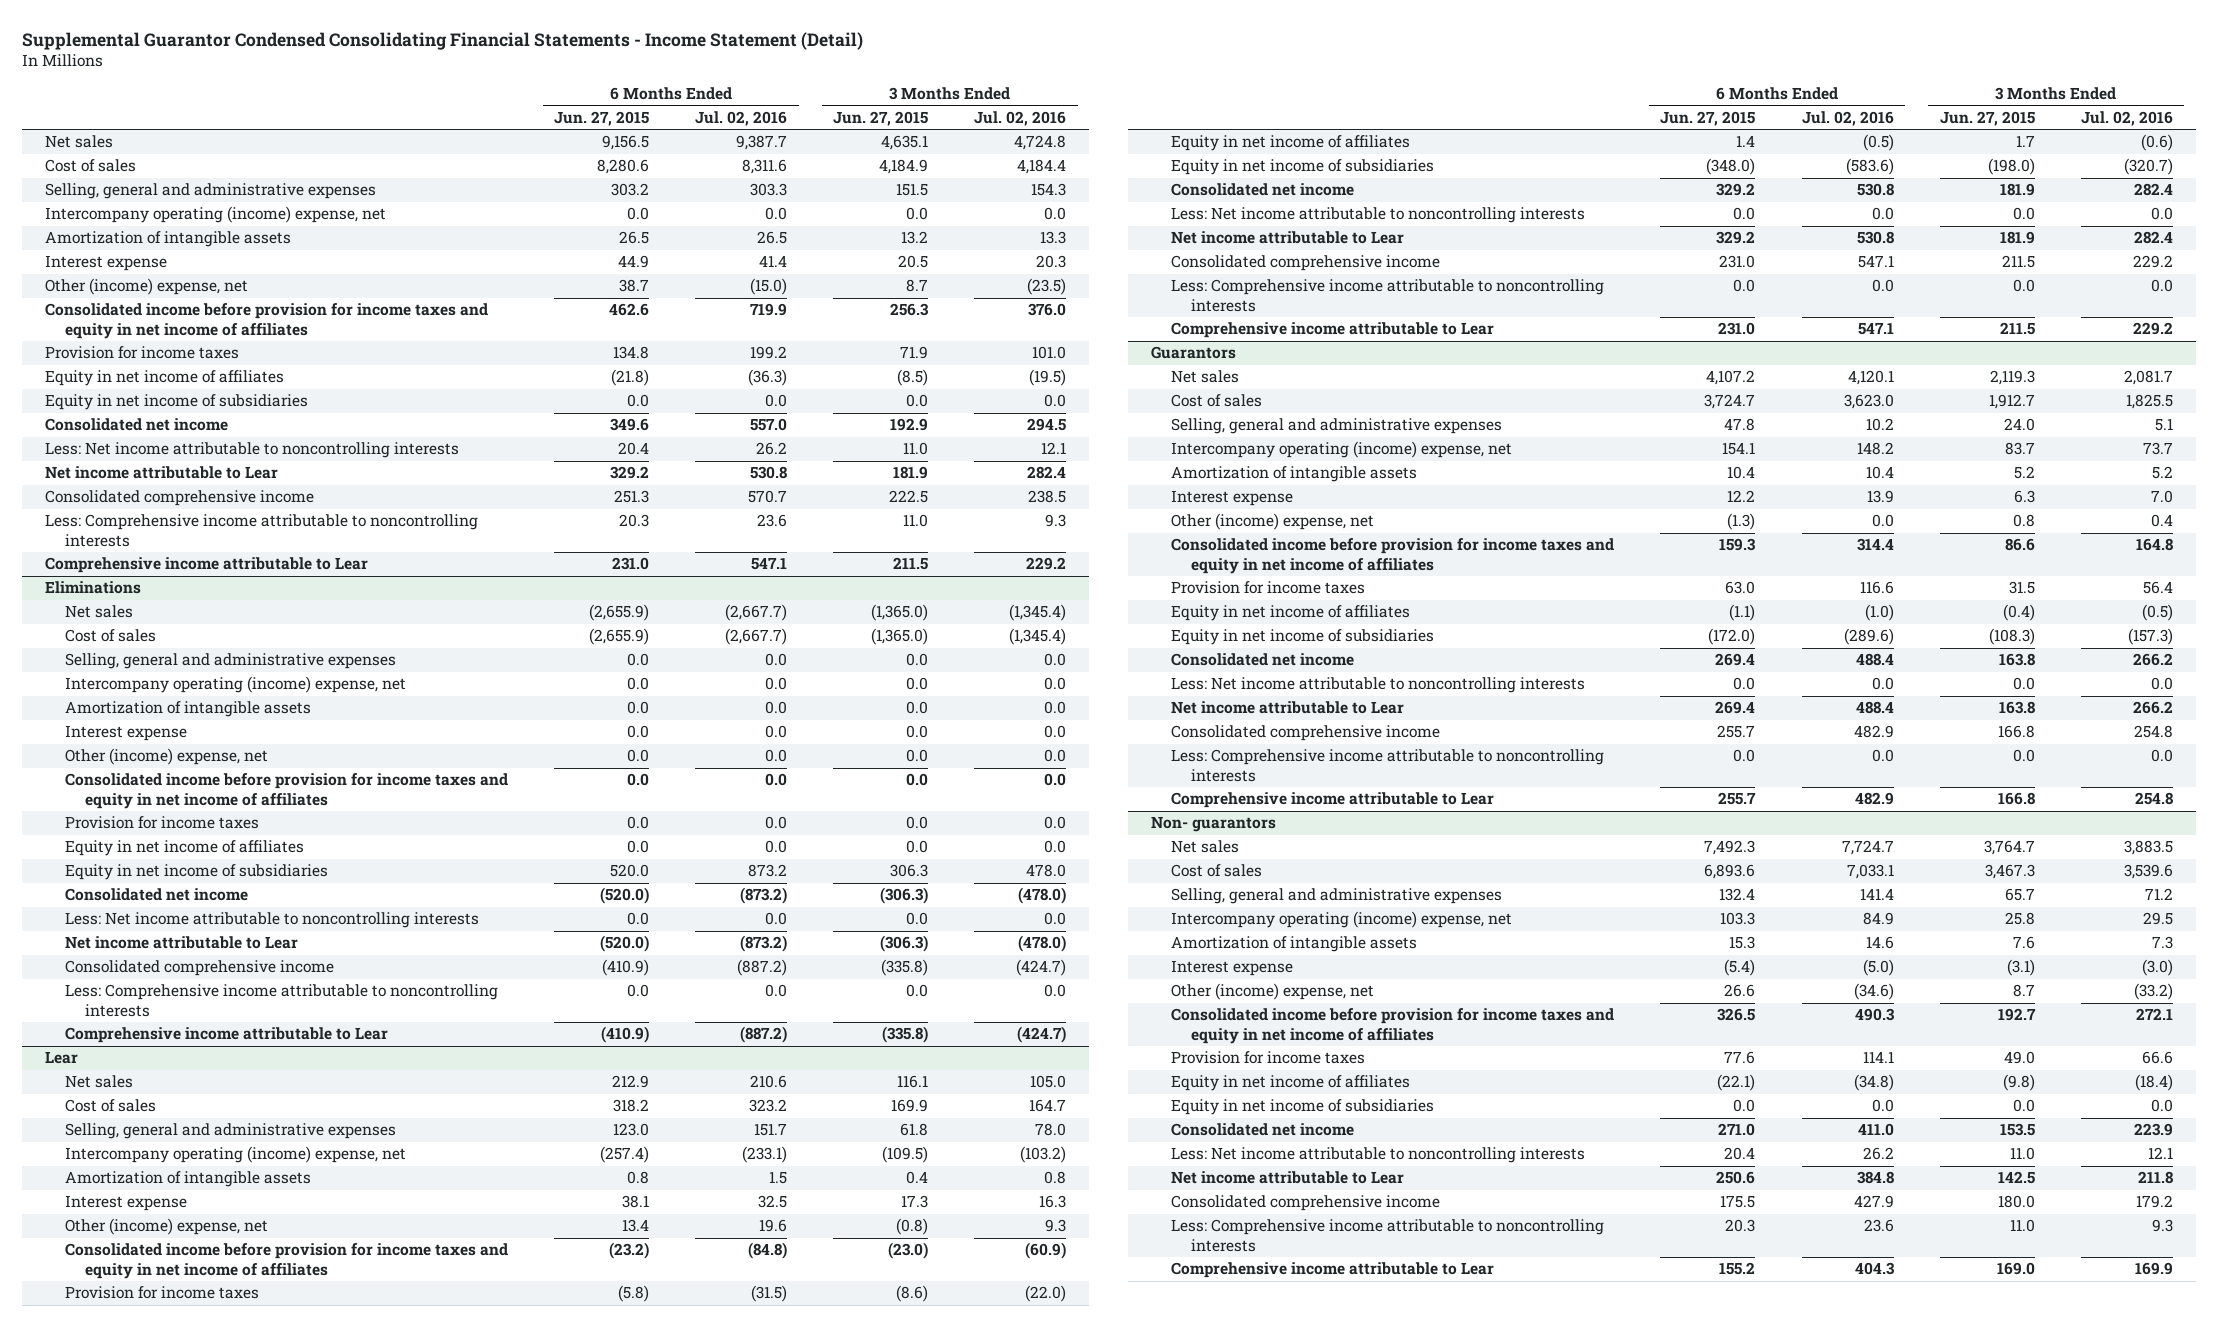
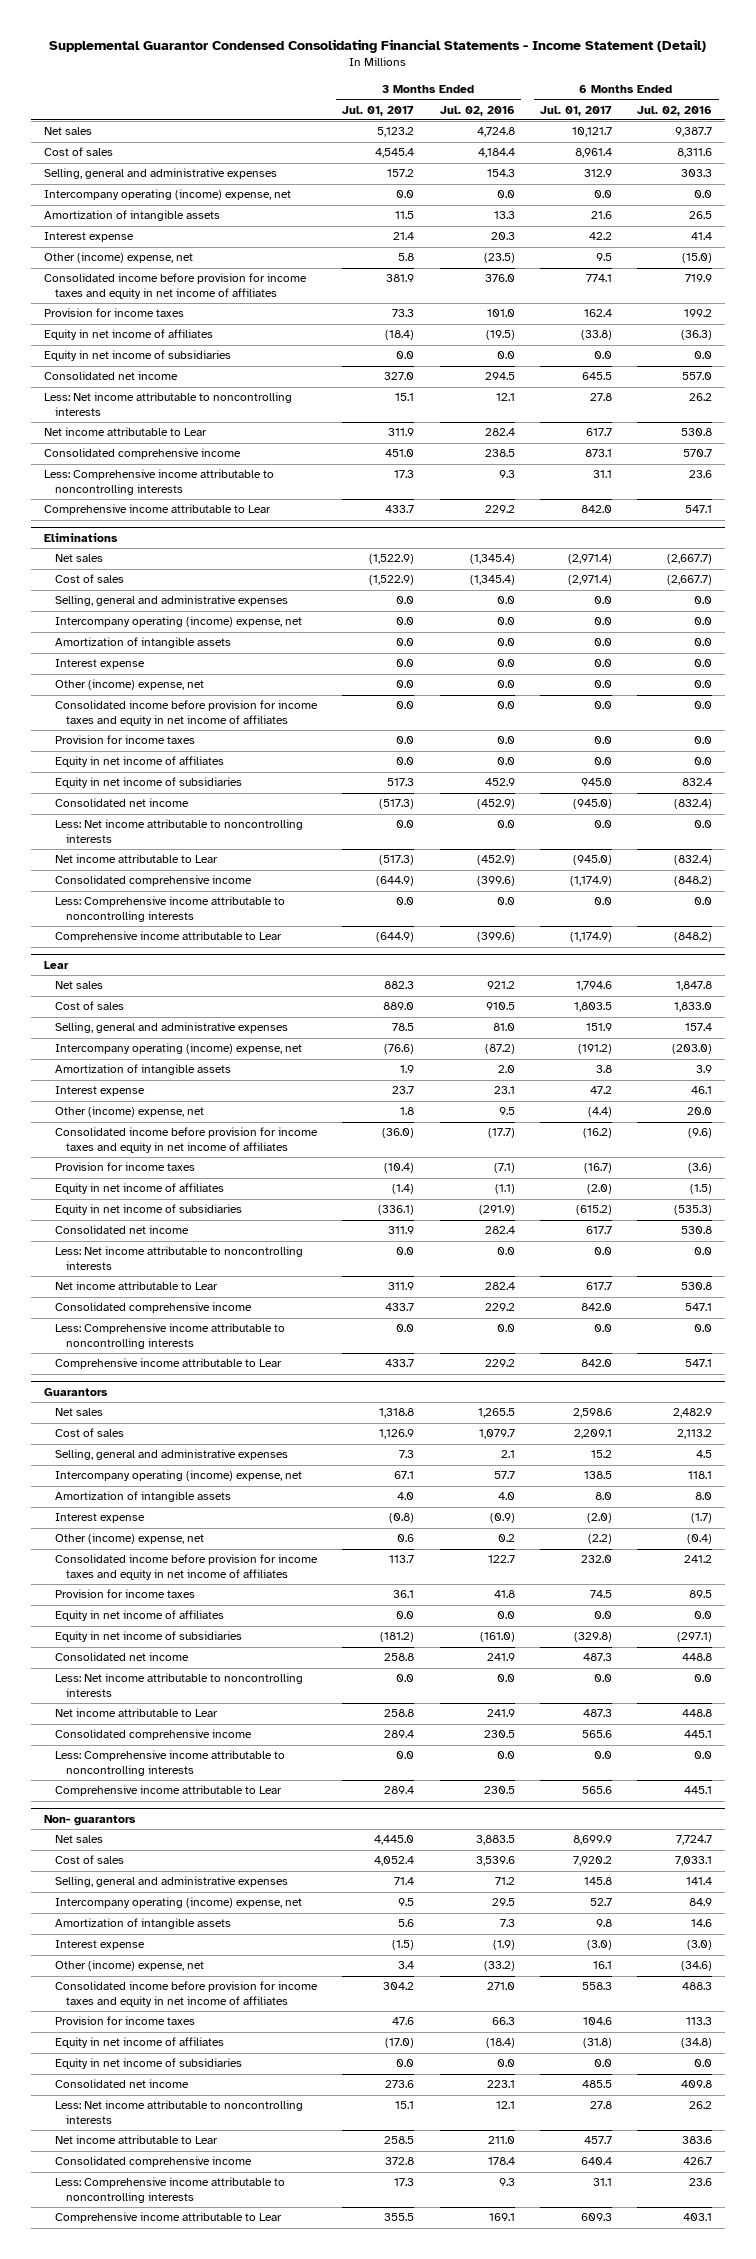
[554,110,650,126] Jun. 27, 2015 -> none
[833,110,929,126] Jun. 27, 2015 -> none
none -> [342,105,415,116] Jul. 01, 2017
none -> [540,105,613,116] Jul. 01, 2017
[748,864,788,878] 873.2 -> [682,778,713,787] 832.4
[1026,864,1067,878] 478.0 -> [484,778,515,787] 452.9
[740,887,788,905] (873.2) -> [674,799,713,810] (832.4)
[1018,887,1067,905] (478.0) -> [476,799,515,810] (452.9)
[740,935,788,953] (873.2) -> [674,855,713,866] (832.4)
[1018,935,1067,953] (478.0) -> [476,855,515,866] (452.9)
[737,959,788,977] (887.2) -> [674,876,713,887] (848.2)
[1016,959,1067,977] (424.7) -> [476,876,515,887] (399.6)
[740,1026,788,1044] (887.2) -> [674,932,713,943] (848.2)
[1017,1026,1067,1044] (424.7) -> [476,932,515,943] (399.6)
[750,1075,788,1089] 210.6 -> [676,981,713,992] 1,847.8
[1030,1075,1067,1089] 105.0 -> [486,981,515,990] 921.2
[749,1099,788,1113] 323.2 -> [674,1002,713,1013] 1,833.0
[1029,1099,1067,1113] 164.7 -> [485,1002,515,1011] 910.5
[754,1123,788,1137] 151.7 -> [685,1023,713,1032] 157.4
[1035,1123,1067,1137] 78.0 -> [492,1023,515,1032] 81.0
[742,1146,788,1164] (233.1) -> [672,1044,713,1055] (203.0)
[1020,1146,1067,1164] (103.2) -> [484,1044,515,1055] (87.2)
[769,1171,788,1185] 1.5 -> [696,1065,713,1074] 3.9
[1044,1171,1067,1185] 0.8 -> [497,1065,515,1074] 2.0
[758,1195,788,1209] 32.5 -> [691,1086,713,1095] 46.1
[1039,1195,1067,1209] 16.3 -> [493,1086,515,1095] 23.1
[759,1219,788,1233] 19.6 -> [687,1107,713,1116] 20.0
[1045,1219,1067,1233] 9.3 -> [498,1107,515,1116] 9.5
[748,1242,788,1260] (84.8) -> [688,1128,713,1139] (9.6)
[1025,1242,1067,1260] (60.9) -> [487,1128,515,1139] (17.7)
[751,1285,788,1303] (31.5) -> [688,1163,713,1174] (3.6)
[1025,1285,1067,1303] (22.0) -> [493,1163,515,1174] (7.1)
[1862,134,1894,152] (0.5) -> [690,1184,713,1195] (1.5)
[2140,134,2173,152] (0.6) -> [494,1184,515,1195] (1.1)
[1845,158,1894,176] (583.6) -> [674,1205,713,1216] (535.3)
[2123,158,2173,176] (320.7) -> [478,1205,515,1216] (291.9)
[1847,370,1894,386] 4,120.1 -> [673,1408,713,1419] 2,482.9
[2123,370,2173,386] 2,081.7 -> [477,1408,515,1419] 1,265.5
[1843,394,1894,410] 3,623.0 -> [677,1429,713,1440] 2,113.2
[2125,394,2173,410] 1,825.5 -> [478,1429,515,1440] 1,079.7
[1865,418,1894,432] 10.2 -> [696,1450,713,1459] 4.5
[2154,418,2173,432] 5.1 -> [500,1450,515,1459] 2.1
[1856,442,1894,456] 148.2 -> [688,1471,713,1480] 118.1
[2142,442,2173,456] 73.7 -> [493,1471,515,1480] 57.7
[1865,466,1894,480] 10.4 -> [695,1492,713,1501] 8.0
[2151,466,2173,480] 5.2 -> [497,1492,515,1501] 4.0
[1866,490,1894,504] 13.9 -> [691,1513,713,1524] (1.7)
[2150,490,2173,504] 7.0 -> [489,1513,515,1524] (0.9)
[1871,514,1894,528] 0.0 -> [687,1534,713,1545] (0.4)
[2150,514,2173,528] 0.4 -> [497,1534,515,1543] 0.2
[1856,538,1894,552] 314.4 -> [684,1555,713,1564] 241.2
[2135,538,2173,552] 164.8 -> [487,1555,515,1564] 122.7
[1859,581,1894,595] 116.6 -> [689,1590,713,1599] 89.5
[2142,581,2173,595] 56.4 -> [493,1590,515,1599] 41.8
[1864,604,1894,622] (1.0) -> [694,1611,713,1620] 0.0
[2141,604,2173,622] (0.5) -> [496,1611,515,1620] 0.0
[1843,628,1894,646] (289.6) -> [677,1632,713,1643] (297.1)
[2127,628,2173,646] (157.3) -> [479,1632,515,1643] (161.0)
[1855,653,1894,667] 488.4 -> [682,1653,713,1662] 448.8
[2132,653,2173,667] 266.2 -> [486,1653,515,1662] 241.9
[1855,701,1894,715] 488.4 -> [682,1709,713,1718] 448.8
[2132,701,2173,715] 266.2 -> [486,1709,515,1718] 241.9
[1853,725,1894,739] 482.9 -> [684,1730,713,1739] 445.1
[2133,725,2173,739] 254.8 -> [483,1730,515,1739] 230.5
[1854,792,1894,806] 482.9 -> [684,1786,713,1795] 445.1
[2134,792,2173,806] 254.8 -> [483,1786,515,1795] 230.5
[1862,959,1894,977] (5.0) -> [687,1940,713,1951] (3.0)
[2141,959,2173,977] (3.0) -> [492,1940,515,1951] (1.9)
[1854,1008,1895,1022] 490.3 -> [682,1982,713,1991] 488.3
[2135,1008,2173,1021] 272.1 -> [486,1982,515,1991] 271.0
[1862,1051,1894,1064] 114.1 -> [686,2017,713,2026] 113.3
[2141,1051,2173,1065] 66.6 -> [491,2017,515,2026] 66.3
[1857,1123,1894,1137] 411.0 -> [681,2080,713,2089] 409.8
[2133,1123,2173,1137] 223.9 -> [486,2080,515,2089] 223.1
[1856,1171,1894,1185] 384.8 -> [682,2136,713,2145] 383.6
[2137,1171,2173,1185] 211.8 -> [487,2136,515,2145] 211.0
[1853,1195,1894,1209] 427.9 -> [683,2157,713,2166] 426.7
[2135,1195,2173,1209] 179.2 -> [487,2157,515,2166] 178.4
[1854,1262,1895,1276] 404.3 -> [683,2213,713,2222] 403.1
[2134,1262,2173,1276] 169.9 -> [488,2213,515,2222] 169.1

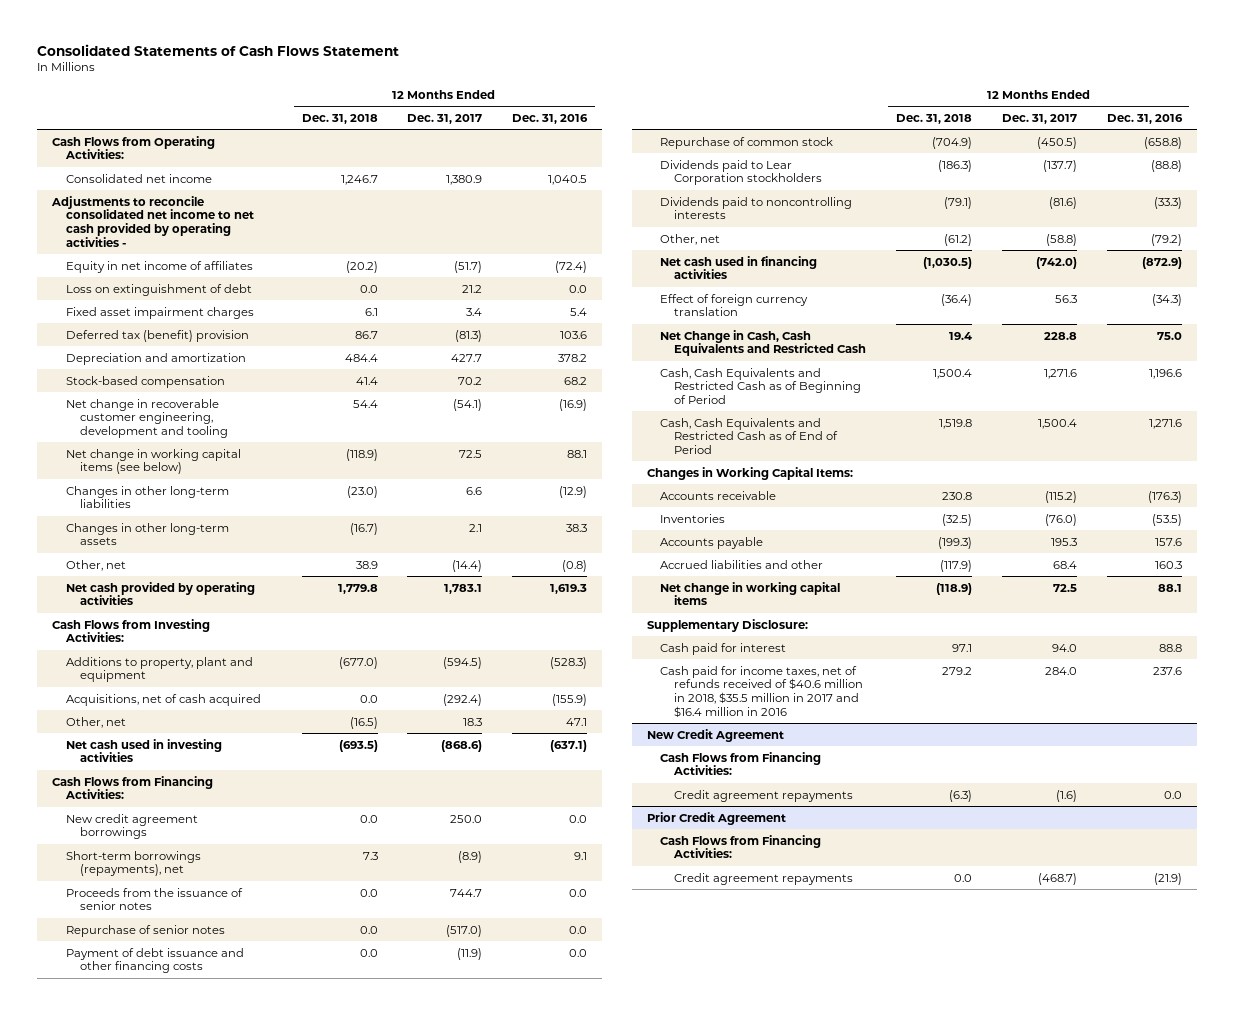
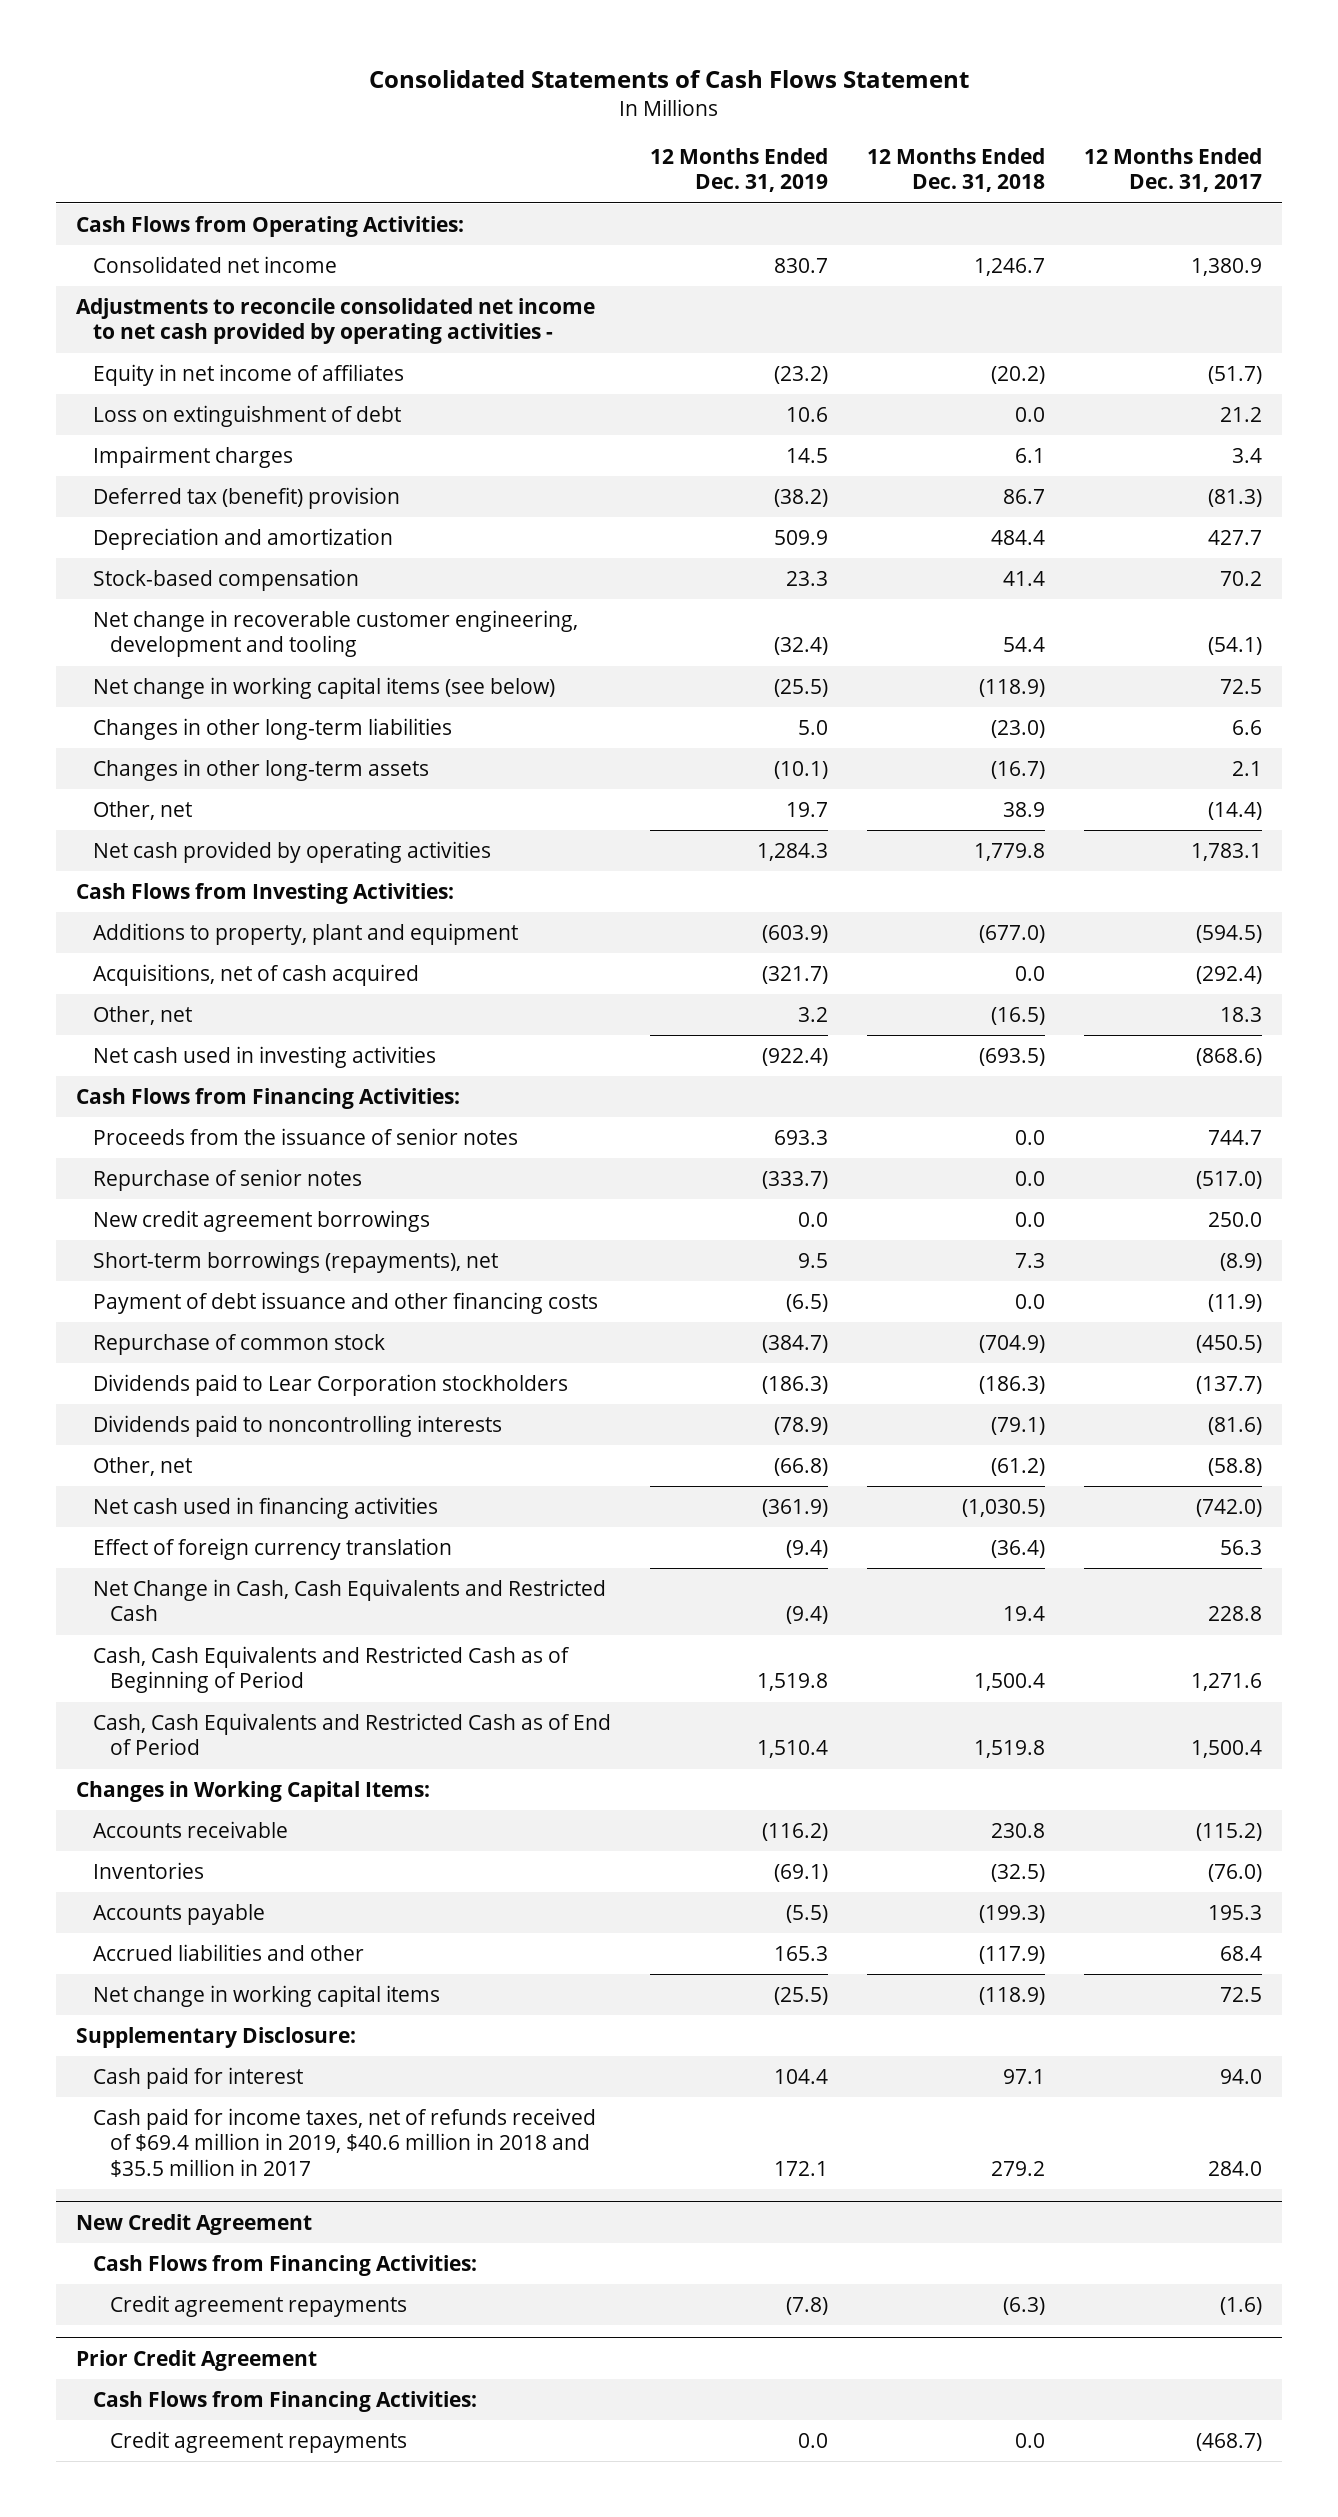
[512,113,589,124] Dec. 31, 2016 -> none
none -> [650,147,829,193] 12 Months Ended Dec. 31, 2019
[65,306,254,319] Fixed asset impairment charges -> [92,445,293,468] Impairment charges
[65,813,198,840] New credit agreement borrowings -> [92,1209,430,1232] New credit agreement borrowings
[65,850,201,877] Short-term borrowings (repayments), net -> [92,1250,498,1273] Short-term borrowings (repayments), net
[660,665,863,718] Cash paid for income taxes, net of refunds received of $40.6 million in 2018, $35.5 million in 2017 and $16.4 million in 2016 -> [92,2107,596,2178] Cash paid for income taxes, net of refunds received of $69.4 million in 2019, $40.6 million in 2018 and $35.5 million in 2017

